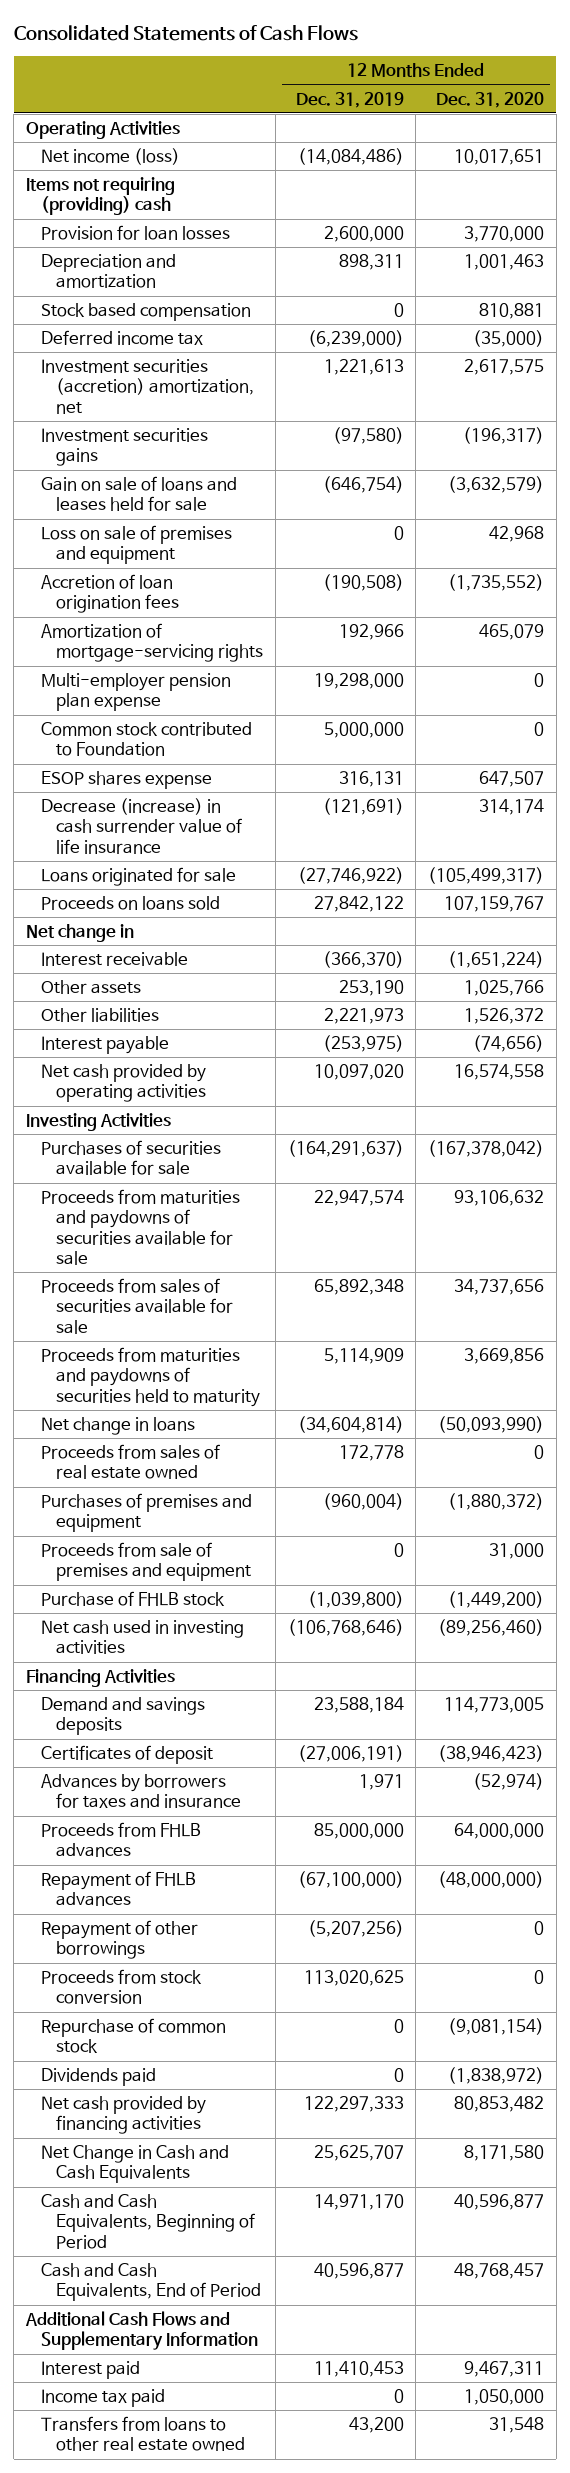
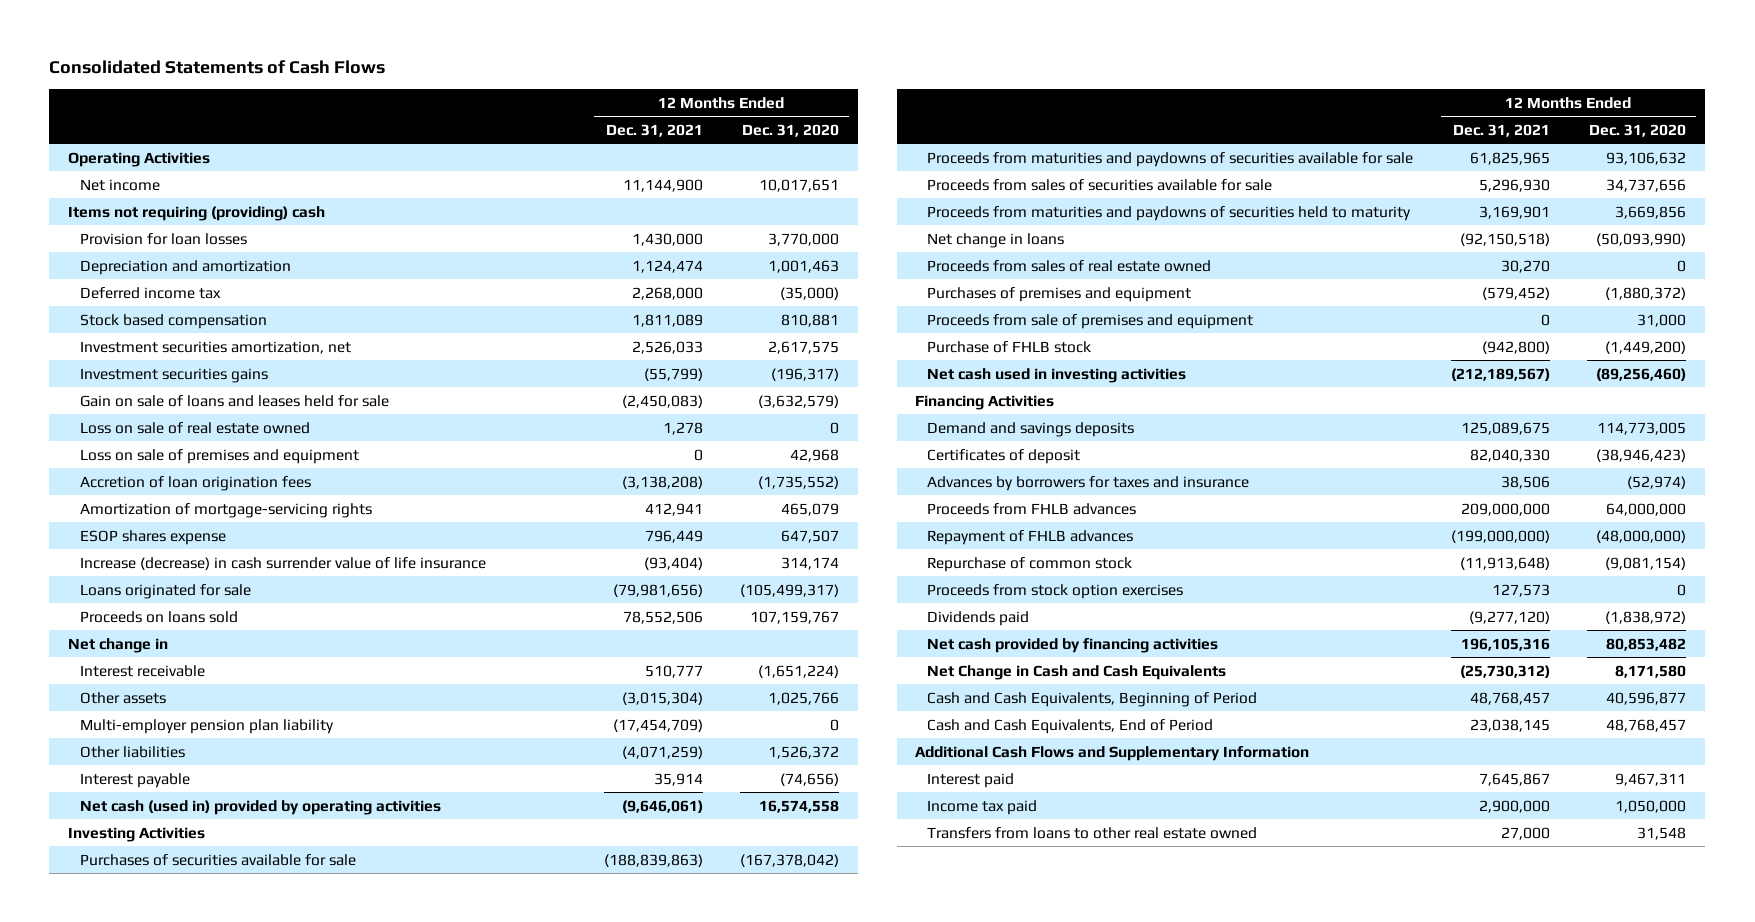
[295,91,404,108] Dec. 31, 2019 -> none
none -> [605,123,703,137] Dec. 31, 2021
[41,148,181,166] Net income (loss) -> [79,178,160,191] Net income
[41,303,252,322] Stock based compensation -> [79,313,267,329] Stock based compensation
[41,359,255,414] Investment securities (accretion) amortization, net -> [79,340,351,354] Investment securities amortization, net
none -> [79,421,310,434] Loss on sale of real estate owned
[41,673,232,712] Multi-employer pension plan expense -> none
[41,722,253,757] Common stock contributed to Foundation -> none
[41,798,243,854] Decrease (increase) in cash surrender value of life insurance -> [79,556,486,570] Increase (decrease) in cash surrender value of life insurance
none -> [79,718,334,734] Multi-employer pension plan liability
[41,1064,207,1103] Net cash provided by operating activities -> [79,799,441,815] Net cash (used in) provided by operating activities
[41,1920,199,1960] Repayment of other borrowings -> none
[41,1969,203,2005] Proceeds from stock conversion -> none
none -> [927,583,1184,599] Proceeds from stock option exercises

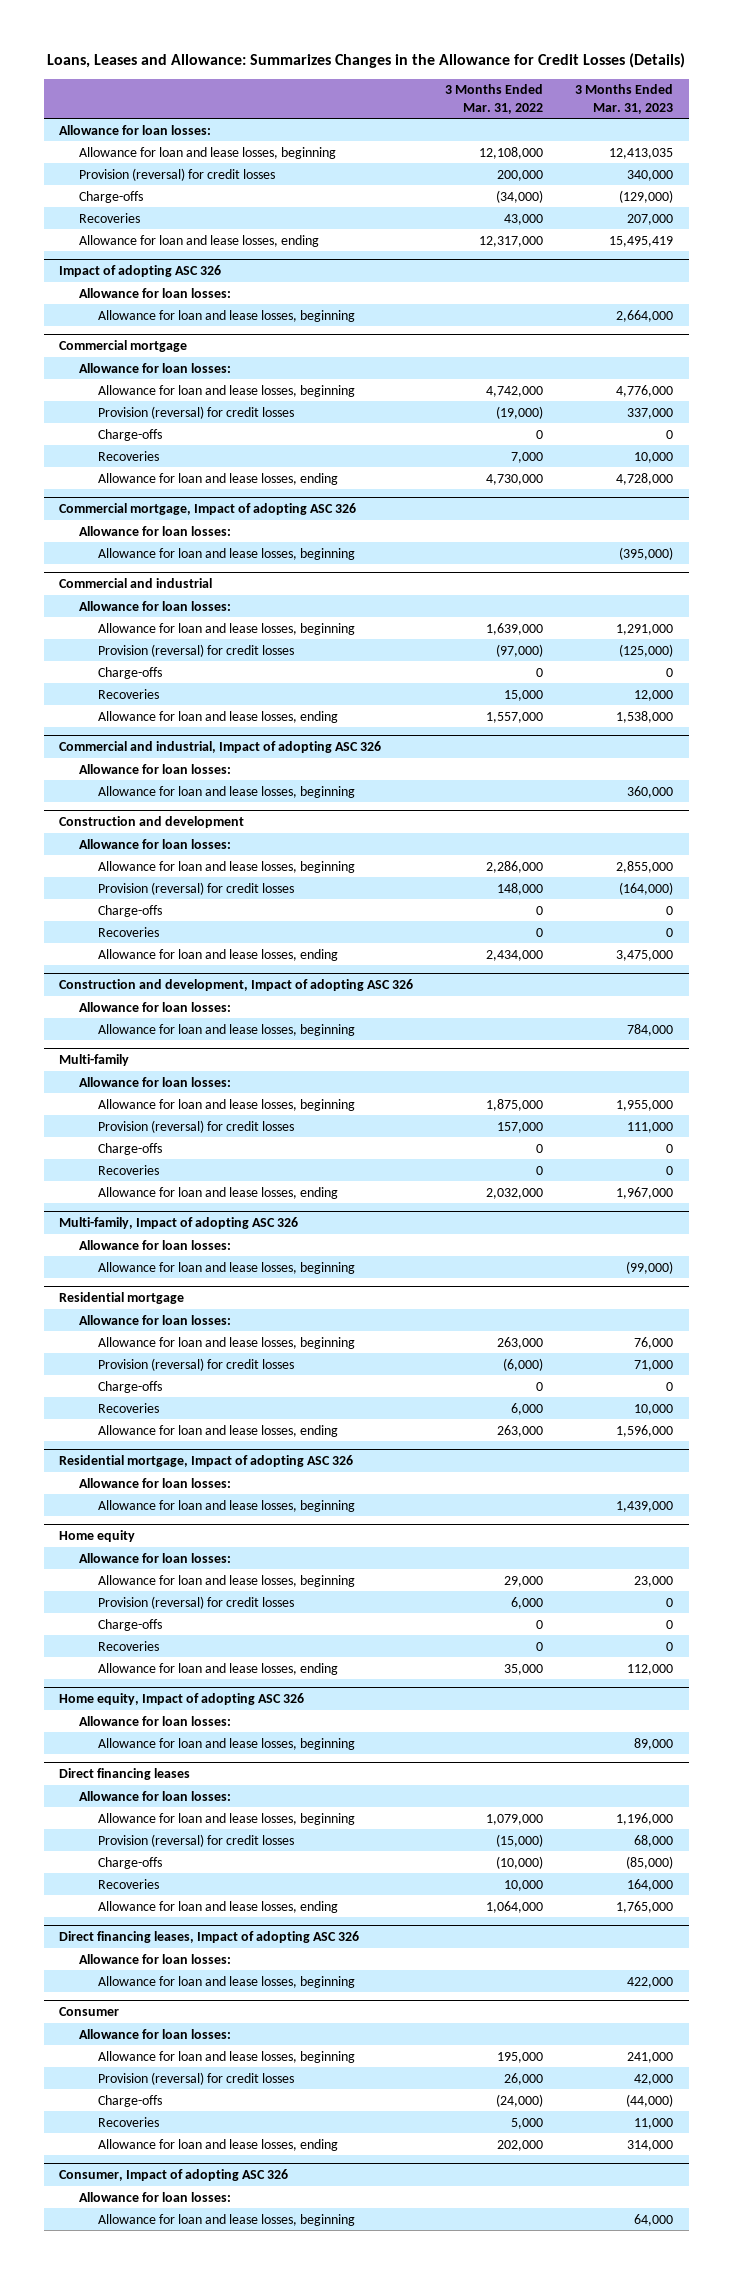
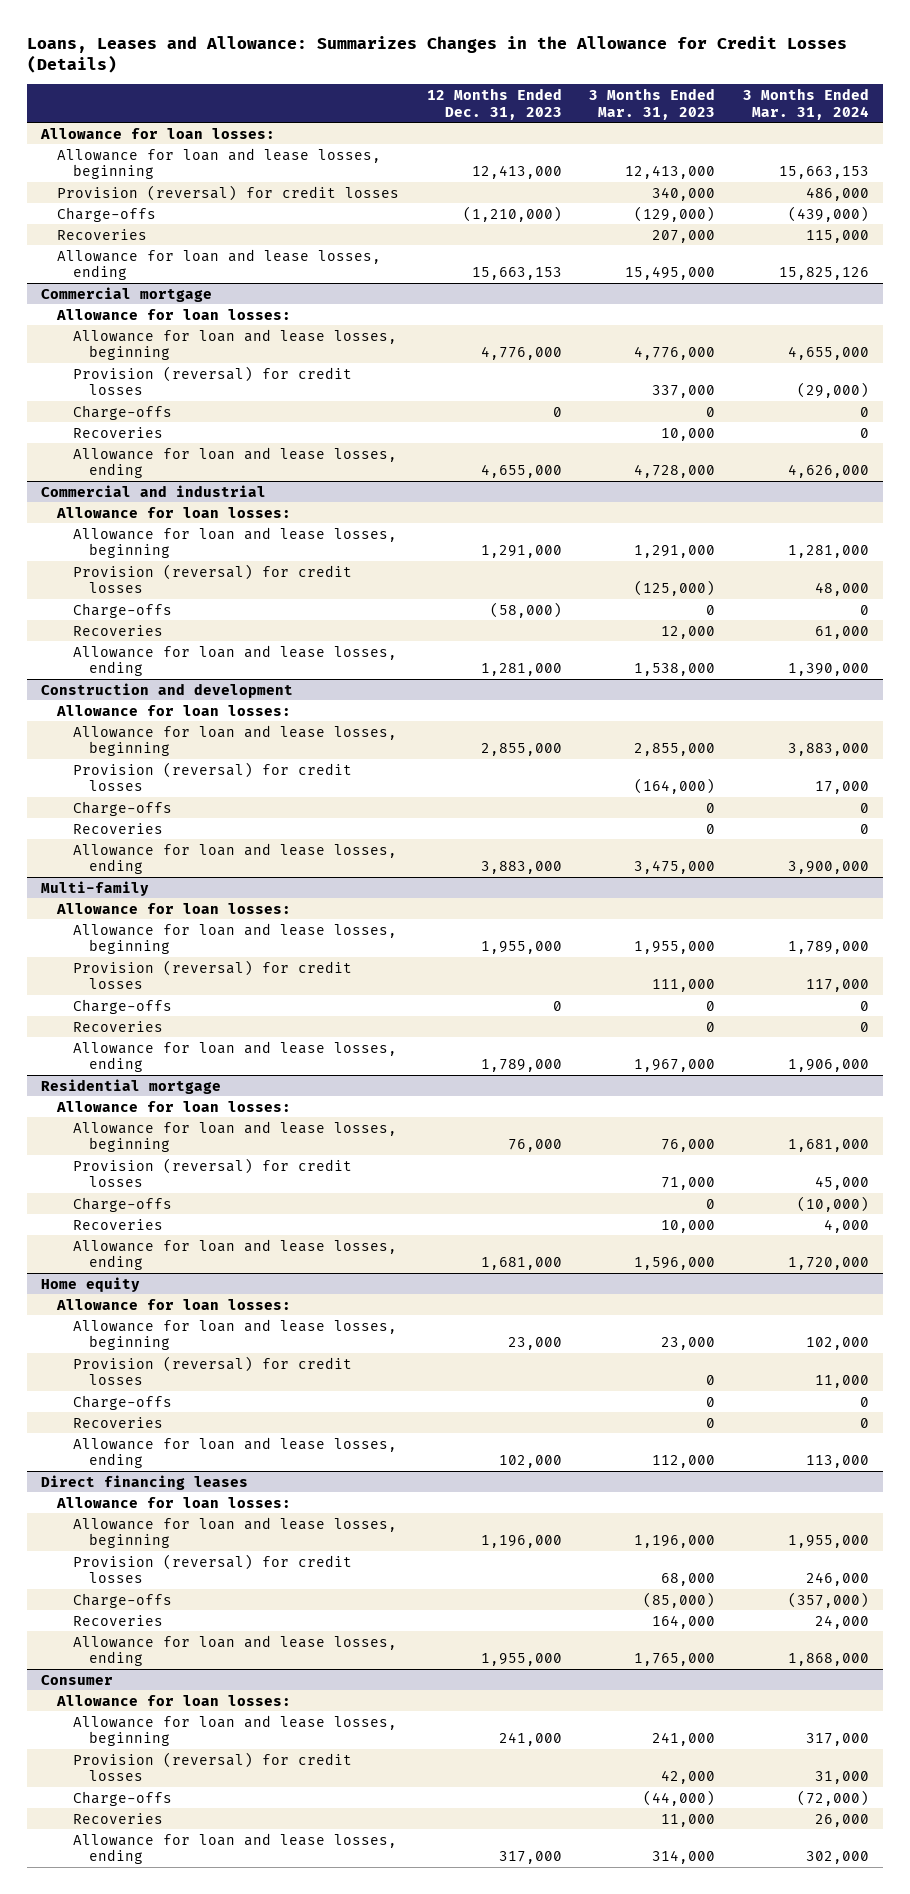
[445,84,544,114] 3 Months Ended Mar. 31, 2022 -> none
none -> [426,87,562,120] 12 Months Ended Dec. 31, 2023
none -> [742,87,869,120] 3 Months Ended Mar. 31, 2024
[609,147,674,159] 12,413,035 -> [625,165,716,180] 12,413,000
[59,265,222,278] Impact of adopting ASC 326 -> none
[78,287,231,298] Allowance for loan losses: -> none
[97,309,355,322] Allowance for loan and lease losses, beginning -> none
[609,235,674,247] 15,495,419 -> [625,266,716,281] 15,495,000
[59,503,357,516] Commercial mortgage, Impact of adopting ASC 326 -> none
[78,525,231,536] Allowance for loan losses: -> none
[97,547,355,560] Allowance for loan and lease losses, beginning -> none
[59,741,382,754] Commercial and industrial, Impact of adopting ASC 326 -> none
[78,763,231,774] Allowance for loan losses: -> none
[97,785,355,798] Allowance for loan and lease losses, beginning -> none
[59,979,414,992] Construction and development, Impact of adopting ASC 326 -> none
[78,1001,231,1012] Allowance for loan losses: -> none
[97,1023,355,1036] Allowance for loan and lease losses, beginning -> none
[59,1217,299,1230] Multi-family, Impact of adopting ASC 326 -> none
[78,1239,231,1250] Allowance for loan losses: -> none
[97,1261,355,1274] Allowance for loan and lease losses, beginning -> none
[59,1455,354,1468] Residential mortgage, Impact of adopting ASC 326 -> none
[78,1477,231,1488] Allowance for loan losses: -> none
[97,1499,355,1512] Allowance for loan and lease losses, beginning -> none
[59,1693,305,1706] Home equity, Impact of adopting ASC 326 -> none
[78,1715,231,1726] Allowance for loan losses: -> none
[97,1737,355,1750] Allowance for loan and lease losses, beginning -> none
[59,1931,360,1944] Direct financing leases, Impact of adopting ASC 326 -> none
[78,1953,231,1964] Allowance for loan losses: -> none
[97,1975,355,1988] Allowance for loan and lease losses, beginning -> none
[59,2169,289,2182] Consumer, Impact of adopting ASC 326 -> none
[78,2191,231,2202] Allowance for loan losses: -> none
[97,2213,355,2226] Allowance for loan and lease losses, beginning -> none

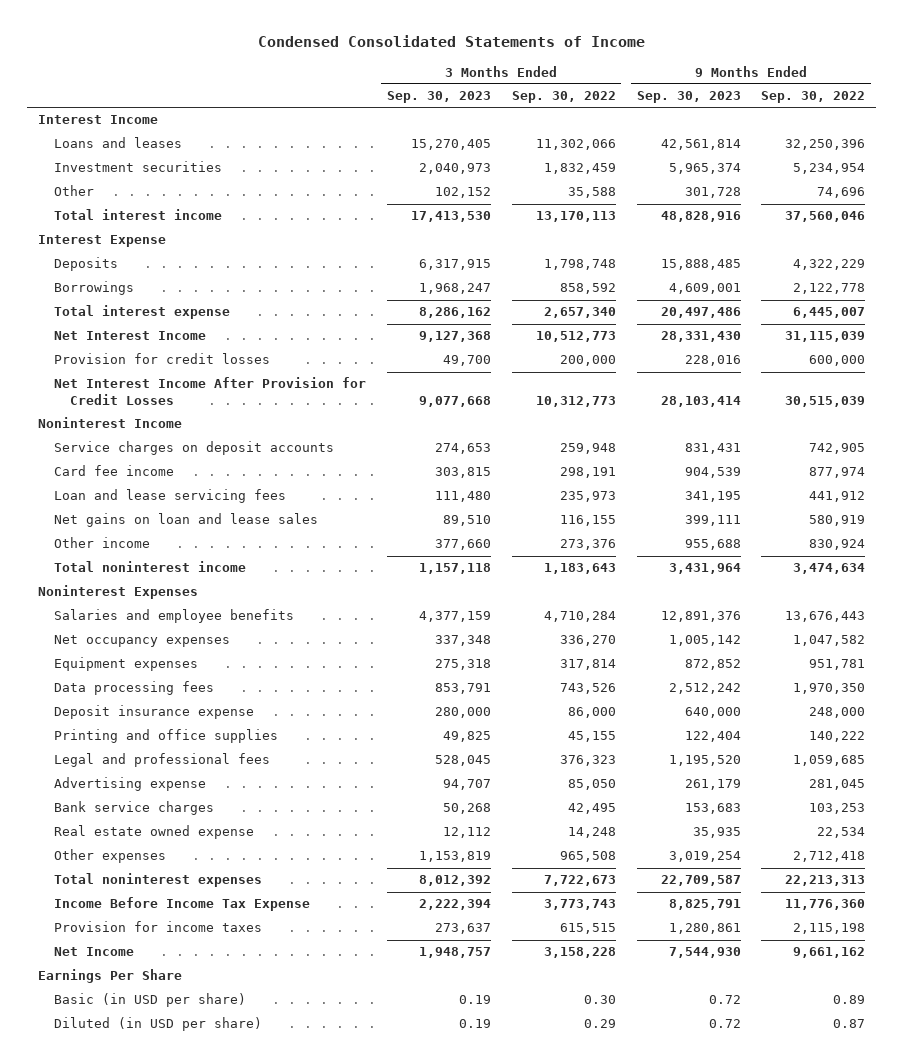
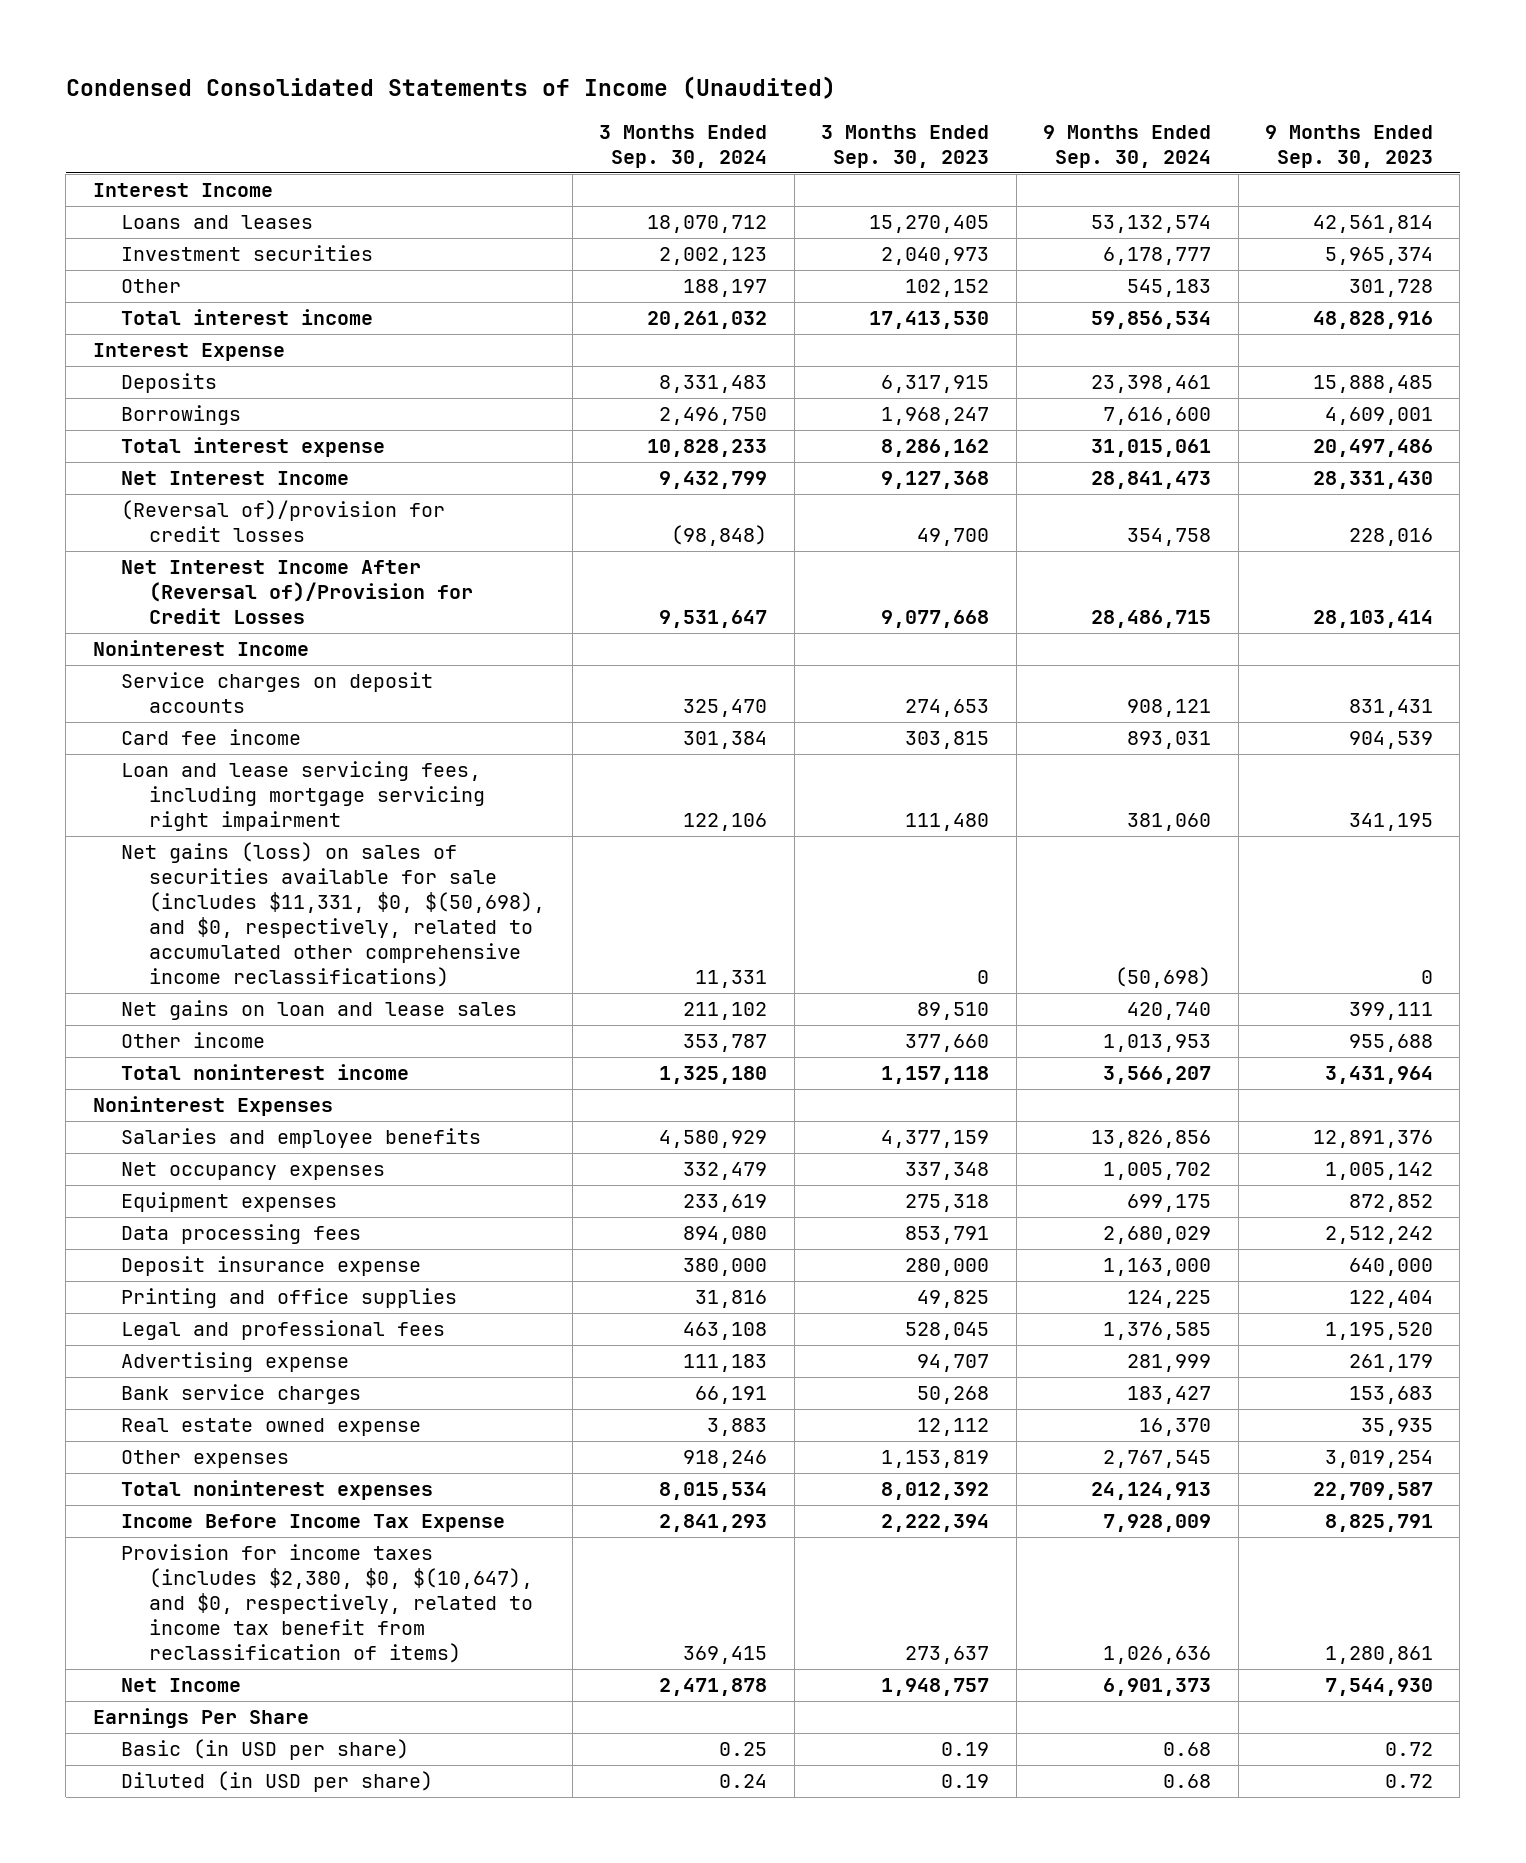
[257,35,645,48] Condensed Consolidated Statements of Income -> [65,76,836,100] Condensed Consolidated Statements of Income (Unaudited)
[511,91,616,104] Sep. 30, 2022 -> none
[761,91,866,104] Sep. 30, 2022 -> none
none -> [599,124,768,168] 3 Months Ended Sep. 30, 2024
none -> [1043,124,1212,168] 9 Months Ended Sep. 30, 2024
[53,353,270,365] Provision for credit losses -> [121,499,446,543] (Reversal of)/provision for credit losses
[53,377,366,405] Net Interest Income After Provision for Credit Losses -> [121,559,474,625] Net Interest Income After (Reversal of)/Provision for Credit Losses
[53,489,286,504] Loan and lease servicing fees -> [121,760,486,832] Loan and lease servicing fees, including mortgage servicing right impairment
none -> [121,841,546,988] Net gains (loss) on sales of securities available for sale (includes $11,331, $0, $(50,698), and $0, respectively, related to accumulated other comprehensive income reclassifications)
[53,921,262,933] Provision for income taxes -> [121,1543,534,1664] Provision for income taxes (includes $2,380, $0, $(10,647), and $0, respectively, related to income tax benefit from reclassification of items)

